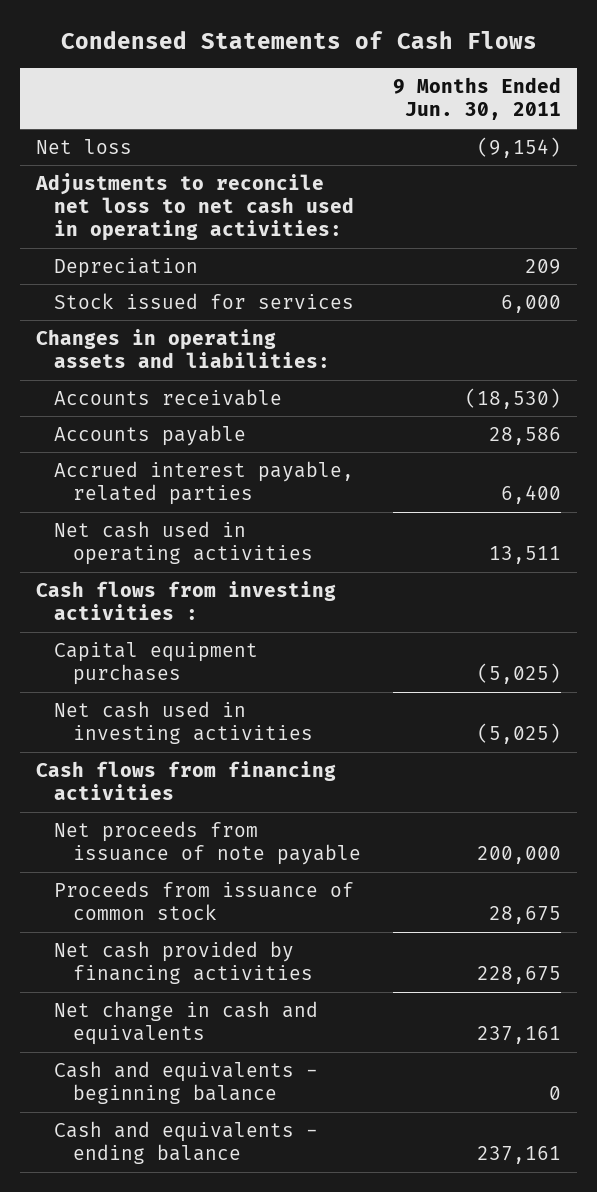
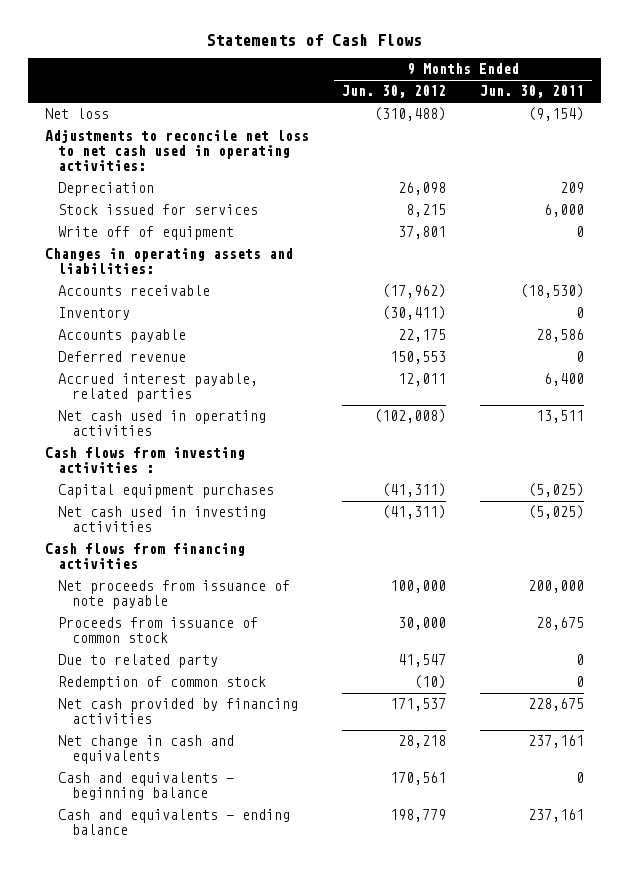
[60,31,537,50] Condensed Statements of Cash Flows -> [206,34,423,47] Statements of Cash Flows
none -> [342,85,447,99] Jun. 30, 2012
none -> [58,226,235,241] Write off of equipment
none -> [58,307,131,321] Inventory
none -> [58,351,187,363] Deferred revenue
none -> [58,654,219,669] Due to related party
none -> [58,676,267,691] Redemption of common stock

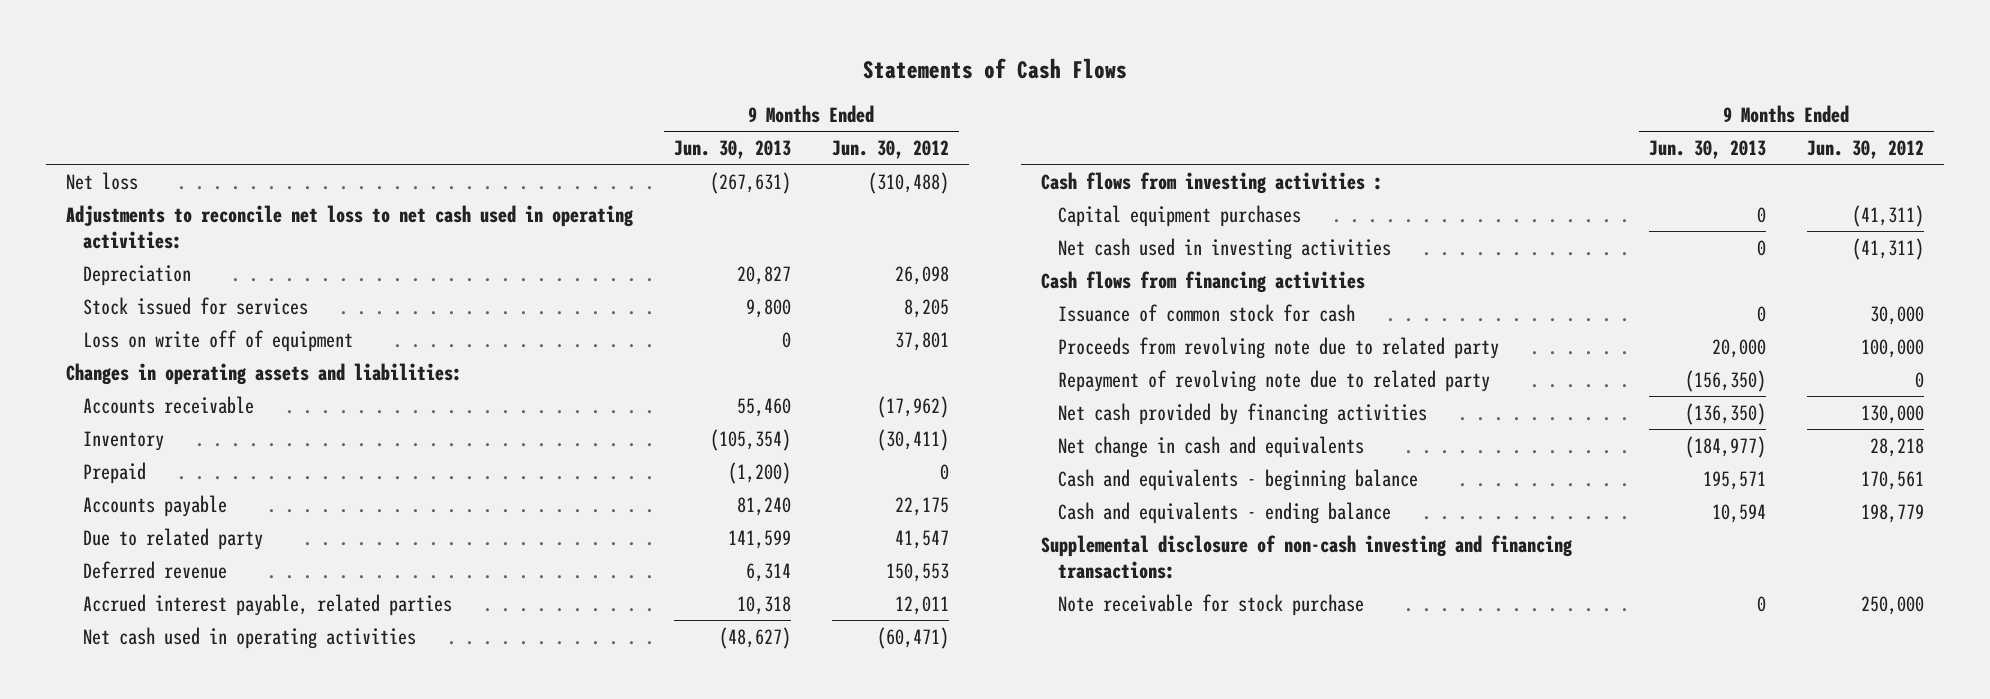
[479,85,584,99] Jun. 30, 2011 -> none
none -> [673,140,791,160] Jun. 30, 2013
[406,204,447,218] 8,215 -> [903,298,949,318] 8,205
[58,226,235,241] Write off of equipment -> [83,329,354,352] Loss on write off of equipment
none -> [83,461,147,484] Prepaid
[58,654,219,669] Due to related party -> [83,527,264,550] Due to related party
[374,409,447,424] (102,008) -> [876,626,949,649] (60,471)
[58,580,291,610] Net proceeds from issuance of note payable -> none
[58,676,267,691] Redemption of common stock -> none
[58,617,259,644] Proceeds from issuance of common stock -> [1058,303,1356,322] Issuance of common stock for cash
none -> [1058,336,1500,359] Proceeds from revolving note due to related party
none -> [1058,369,1491,392] Repayment of revolving note due to related party
[390,698,447,712] 171,537 -> [1860,404,1924,424] 130,000
none -> [1041,534,1574,579] Supplemental disclosure of non-cash investing and financing transactions:
none -> [1058,593,1365,616] Note receivable for stock purchase

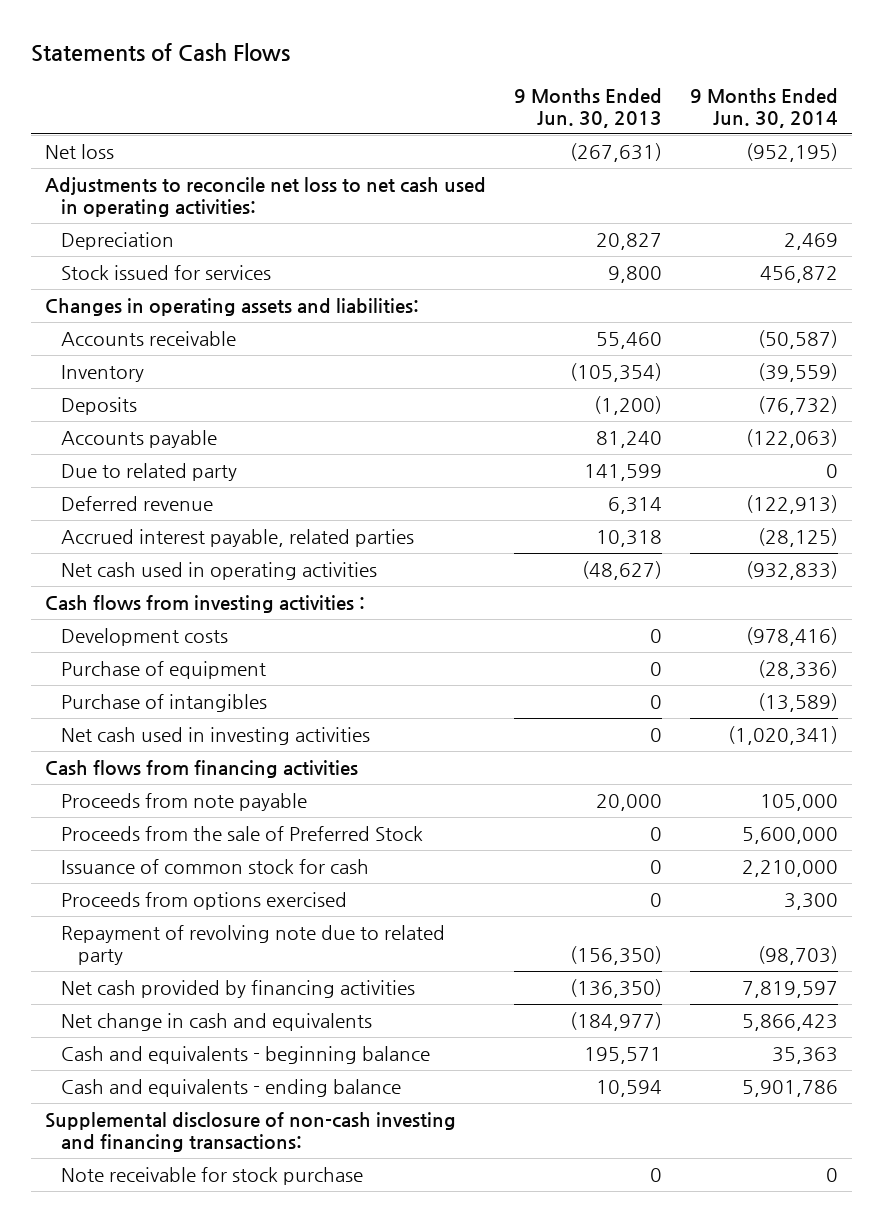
[831,140,949,160] Jun. 30, 2012 -> none
none -> [689,87,838,128] 9 Months Ended Jun. 30, 2014
[83,329,354,352] Loss on write off of equipment -> none
[83,461,147,484] Prepaid -> [61,397,138,416] Deposits
none -> [61,628,229,647] Development costs
[1058,204,1302,227] Capital equipment purchases -> [61,661,267,680] Purchase of equipment
none -> [61,694,268,713] Purchase of intangibles
none -> [61,793,308,812] Proceeds from note payable
none -> [61,826,424,842] Proceeds from the sale of Preferred Stock
[1058,336,1500,359] Proceeds from revolving note due to related party -> none
none -> [61,892,348,911] Proceeds from options exercised

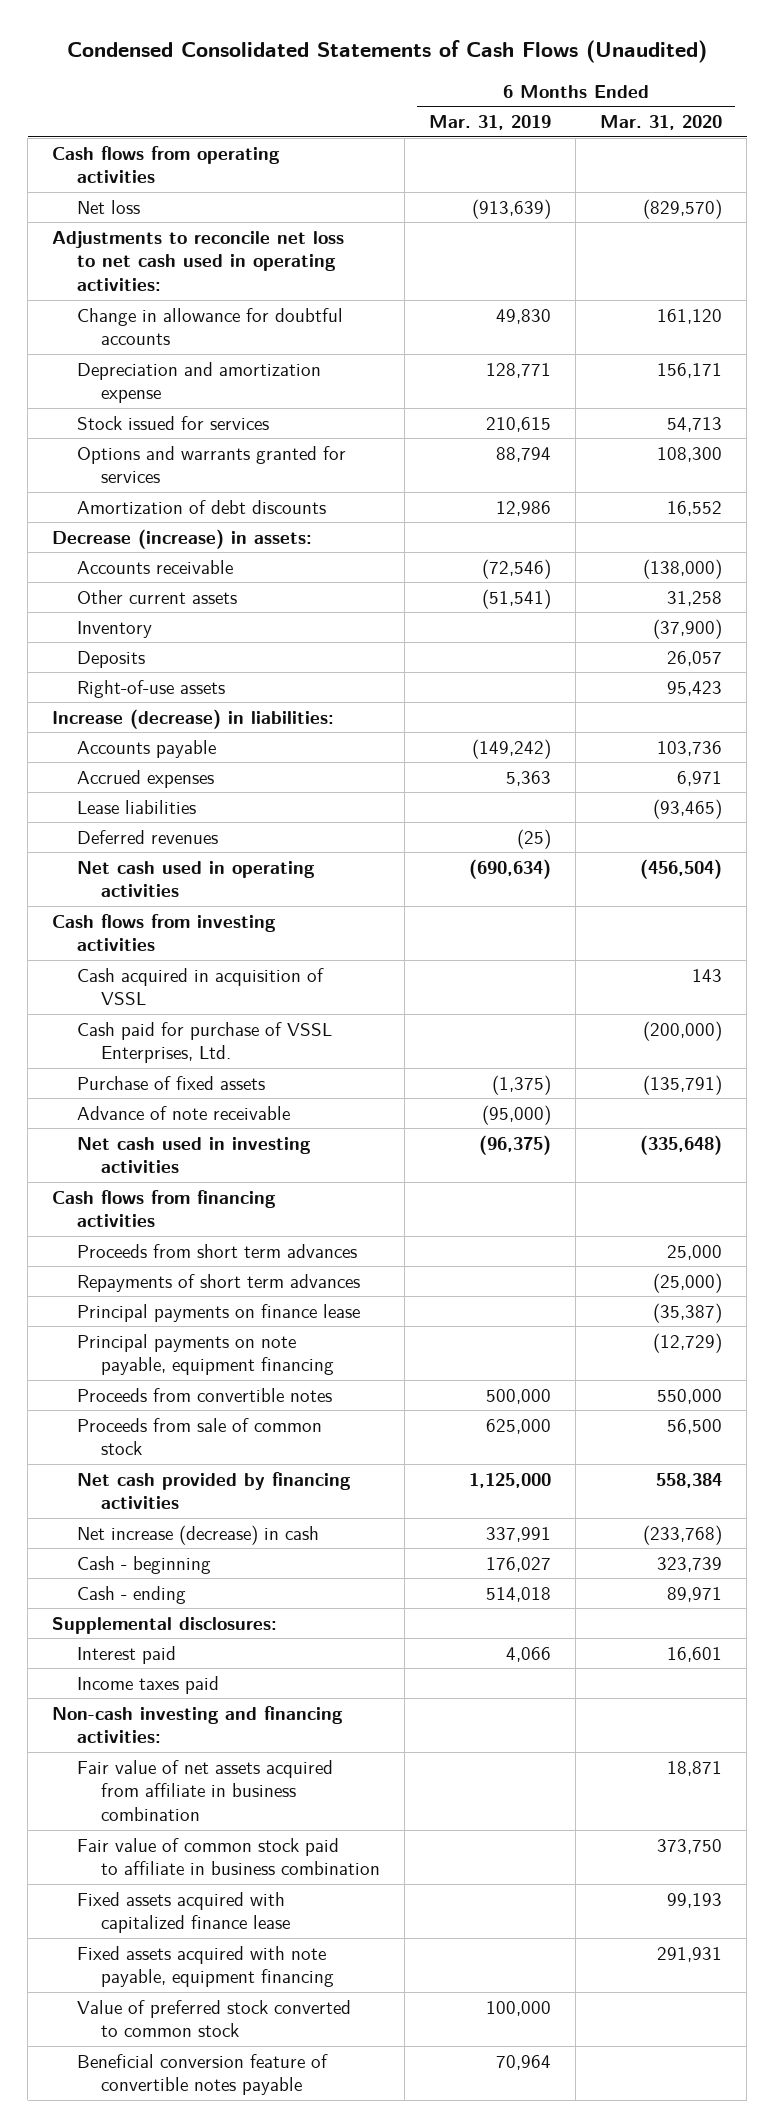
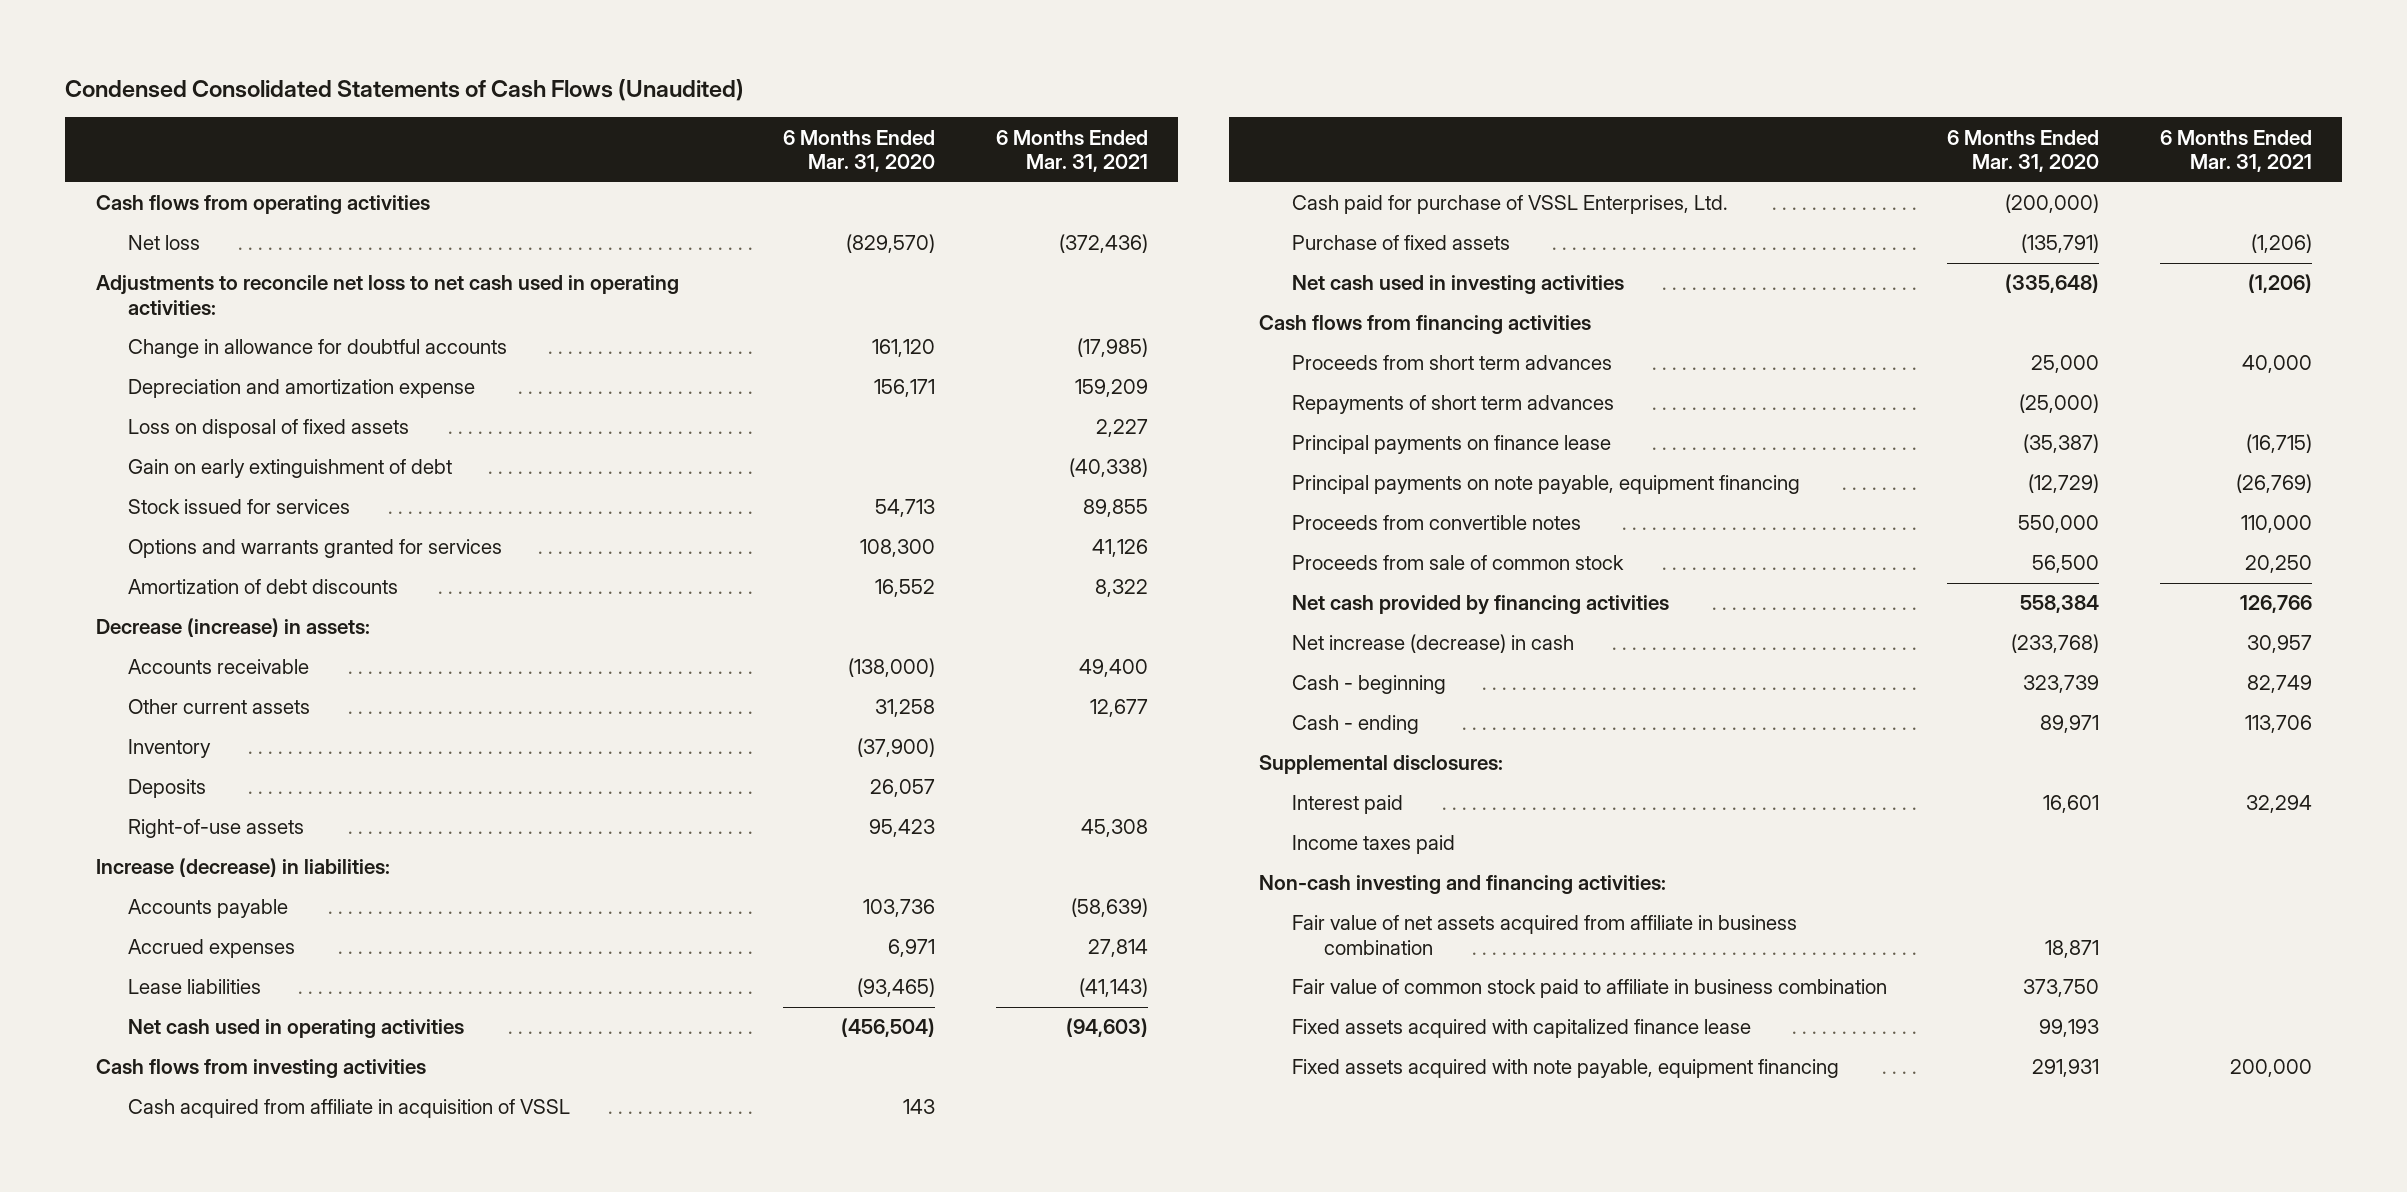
[429,115,552,131] Mar. 31, 2019 -> none
none -> [995,129,1148,173] 6 Months Ended Mar. 31, 2021
none -> [127,419,409,439] Loss on disposal of fixed assets
none -> [127,459,452,479] Gain on early extinguishment of debt
[76,829,218,844] Deferred revenues -> none
[76,967,324,1006] Cash acquired in acquisition of VSSL -> [127,1099,570,1119] Cash acquired from affiliate in acquisition of VSSL
[76,1105,290,1120] Advance of note receivable -> none
[76,1999,351,2038] Value of preferred stock converted to common stock -> none
[76,2053,328,2096] Beneficial conversion feature of convertible notes payable -> none

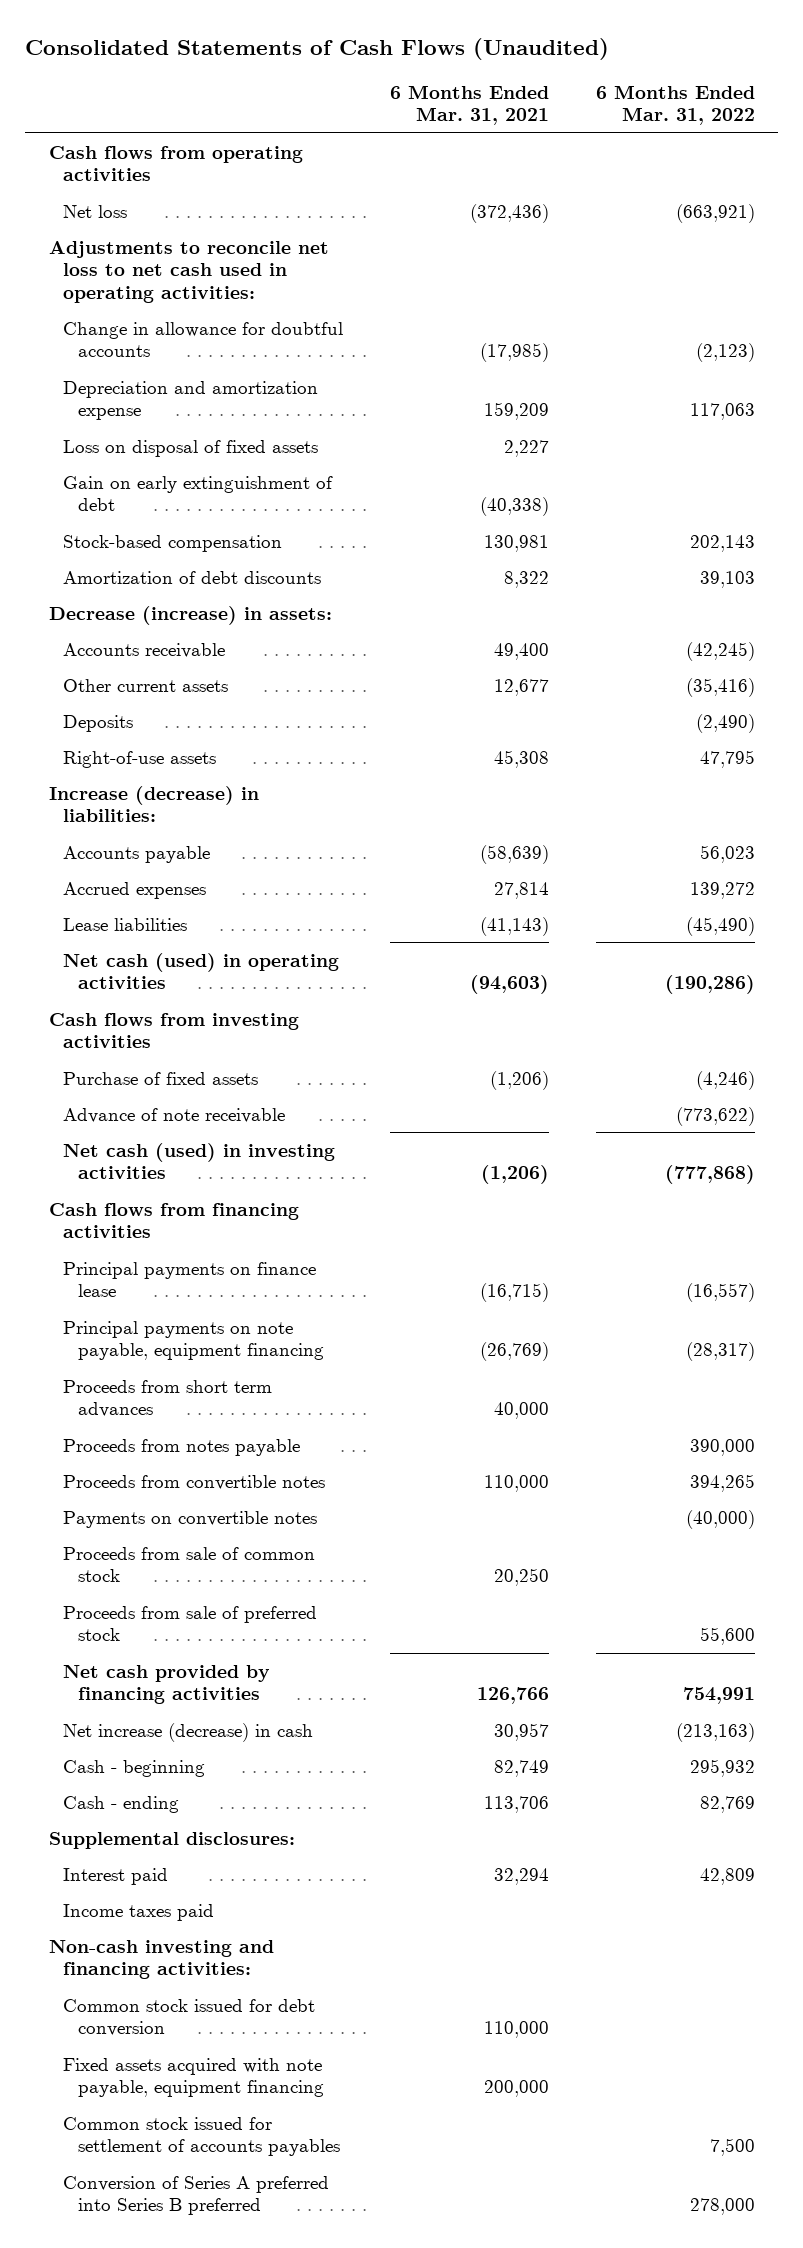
[65,79,745,102] Condensed Consolidated Statements of Cash Flows (Unaudited) -> [25,37,610,60] Consolidated Statements of Cash Flows (Unaudited)
[783,129,936,173] 6 Months Ended Mar. 31, 2020 -> none
none -> [595,84,755,126] 6 Months Ended Mar. 31, 2022
[127,499,350,515] Stock issued for services -> none
[127,539,502,559] Options and warrants granted for services -> none
none -> [63,534,283,552] Stock-based compensation
[127,739,211,759] Inventory -> none
[127,1019,464,1039] Net cash used in operating activities -> [63,952,340,990] Net cash (used) in operating activities
[127,1099,570,1119] Cash acquired from affiliate in acquisition of VSSL -> none
[1291,195,1728,215] Cash paid for purchase of VSSL Enterprises, Ltd. -> none
none -> [63,1107,286,1123] Advance of note receivable
[1291,275,1624,295] Net cash used in investing activities -> [63,1142,336,1180] Net cash (used) in investing activities
[1291,395,1614,415] Repayments of short term advances -> none
[1291,355,1612,371] Proceeds from short term advances -> [63,1379,273,1418] Proceeds from short term advances
none -> [63,1438,301,1456] Proceeds from notes payable
none -> [63,1510,318,1528] Payments on convertible notes
none -> [63,1605,318,1642] Proceeds from sale of preferred stock
[1291,915,1797,955] Fair value of net assets acquired from affiliate in business combination -> none
[1291,979,1887,999] Fair value of common stock paid to affiliate in business combination -> none
[1291,1019,1751,1039] Fixed assets acquired with capitalized finance lease -> none
none -> [63,1998,316,2037] Common stock issued for debt conversion
none -> [63,2116,341,2157] Common stock issued for settlement of accounts payables
none -> [63,2175,330,2216] Conversion of Series A preferred into Series B preferred

